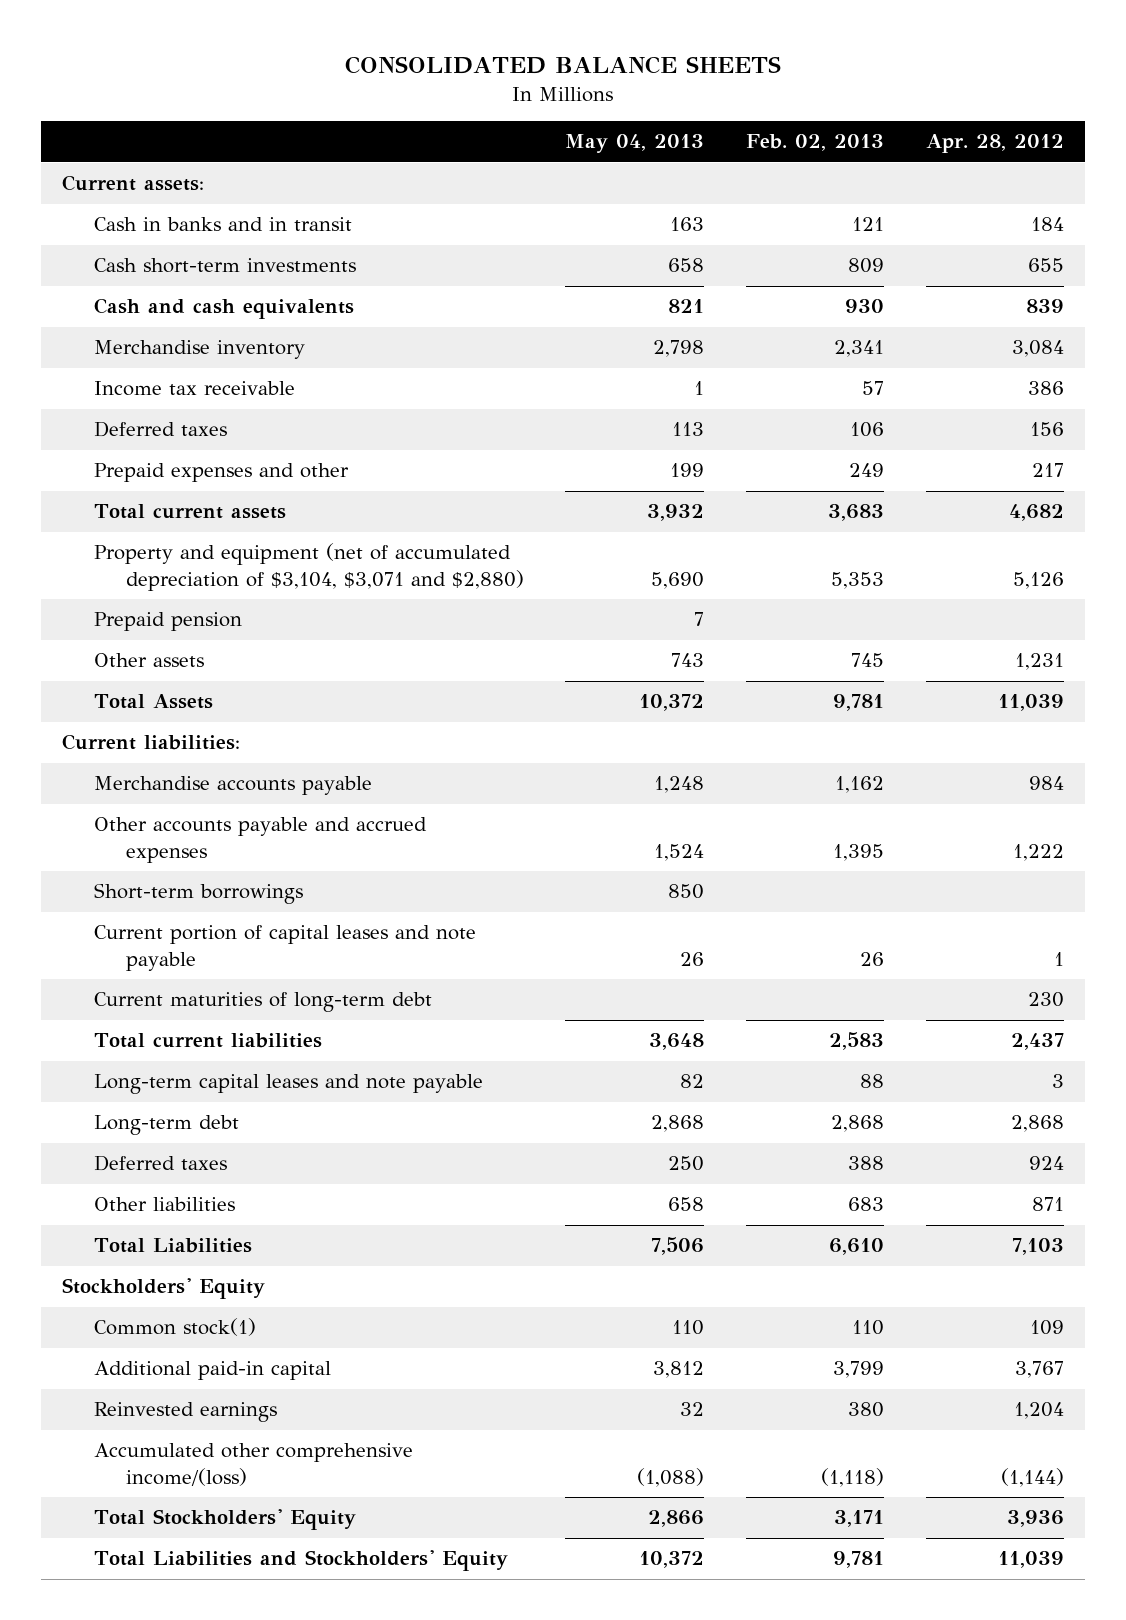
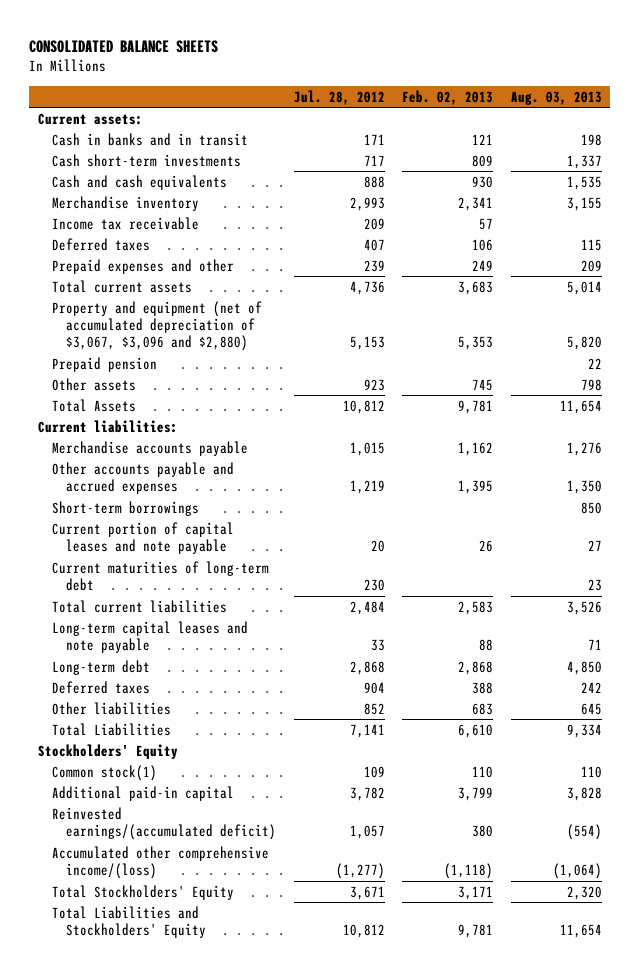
[565,134,705,154] May 04, 2013 -> none
[926,134,1065,154] Apr. 28, 2012 -> none
none -> [293,89,385,105] Jul. 28, 2012
none -> [510,90,602,105] Aug. 03, 2013
[93,543,524,591] Property and equipment (net of accumulated depreciation of $3,104, $3,071 and $2,880) -> [52,300,263,352] Property and equipment (net of accumulated depreciation of $3,067, $3,096 and $2,880)
[93,1402,277,1423] Reinvested earnings -> [52,806,277,841] Reinvested earnings/(accumulated deficit)

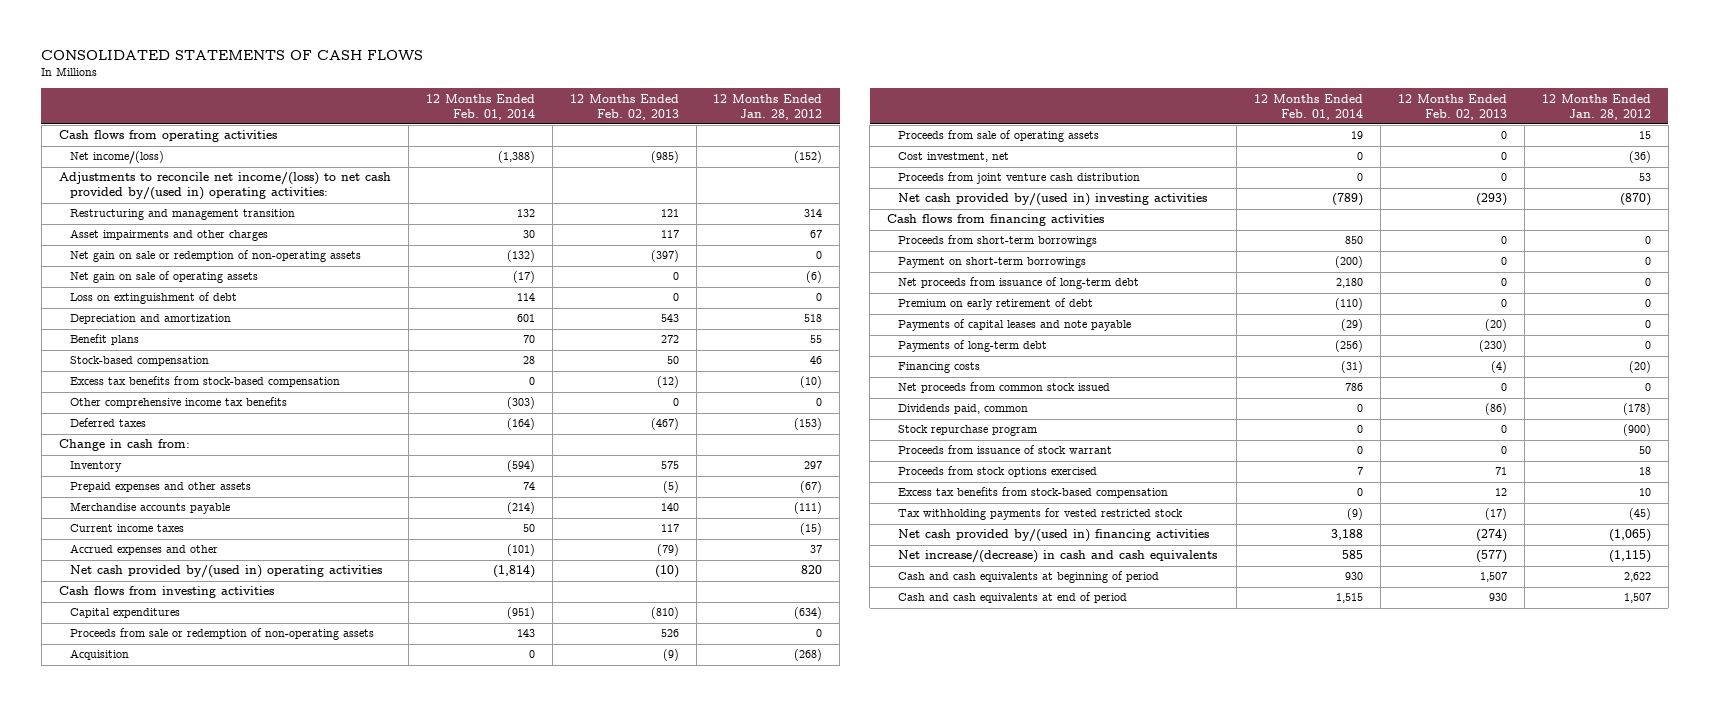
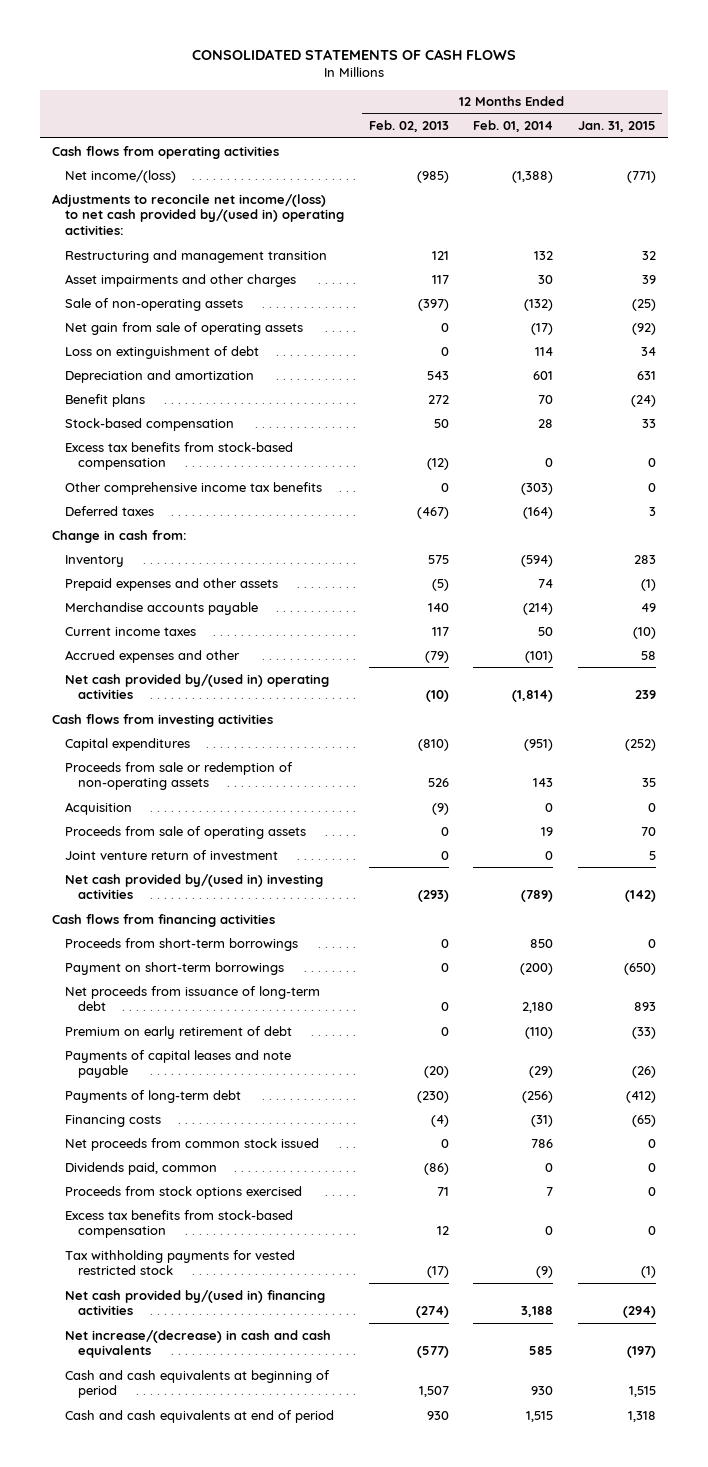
[713,93,823,120] 12 Months Ended Jan. 28, 2012 -> none
none -> [578,121,657,133] Jan. 31, 2015
[69,250,361,263] Net gain on sale or redemption of non-operating assets -> [64,297,243,311] Sale of non-operating assets
[69,271,258,284] Net gain on sale of operating assets -> [64,321,303,335] Net gain from sale of operating assets
[897,152,1009,163] Cost investment, net -> none
[897,172,1140,185] Proceeds from joint venture cash distribution -> none
none -> [64,849,278,860] Joint venture return of investment
[897,425,1037,437] Stock repurchase program -> none
[897,445,1112,455] Proceeds from issuance of stock warrant -> none

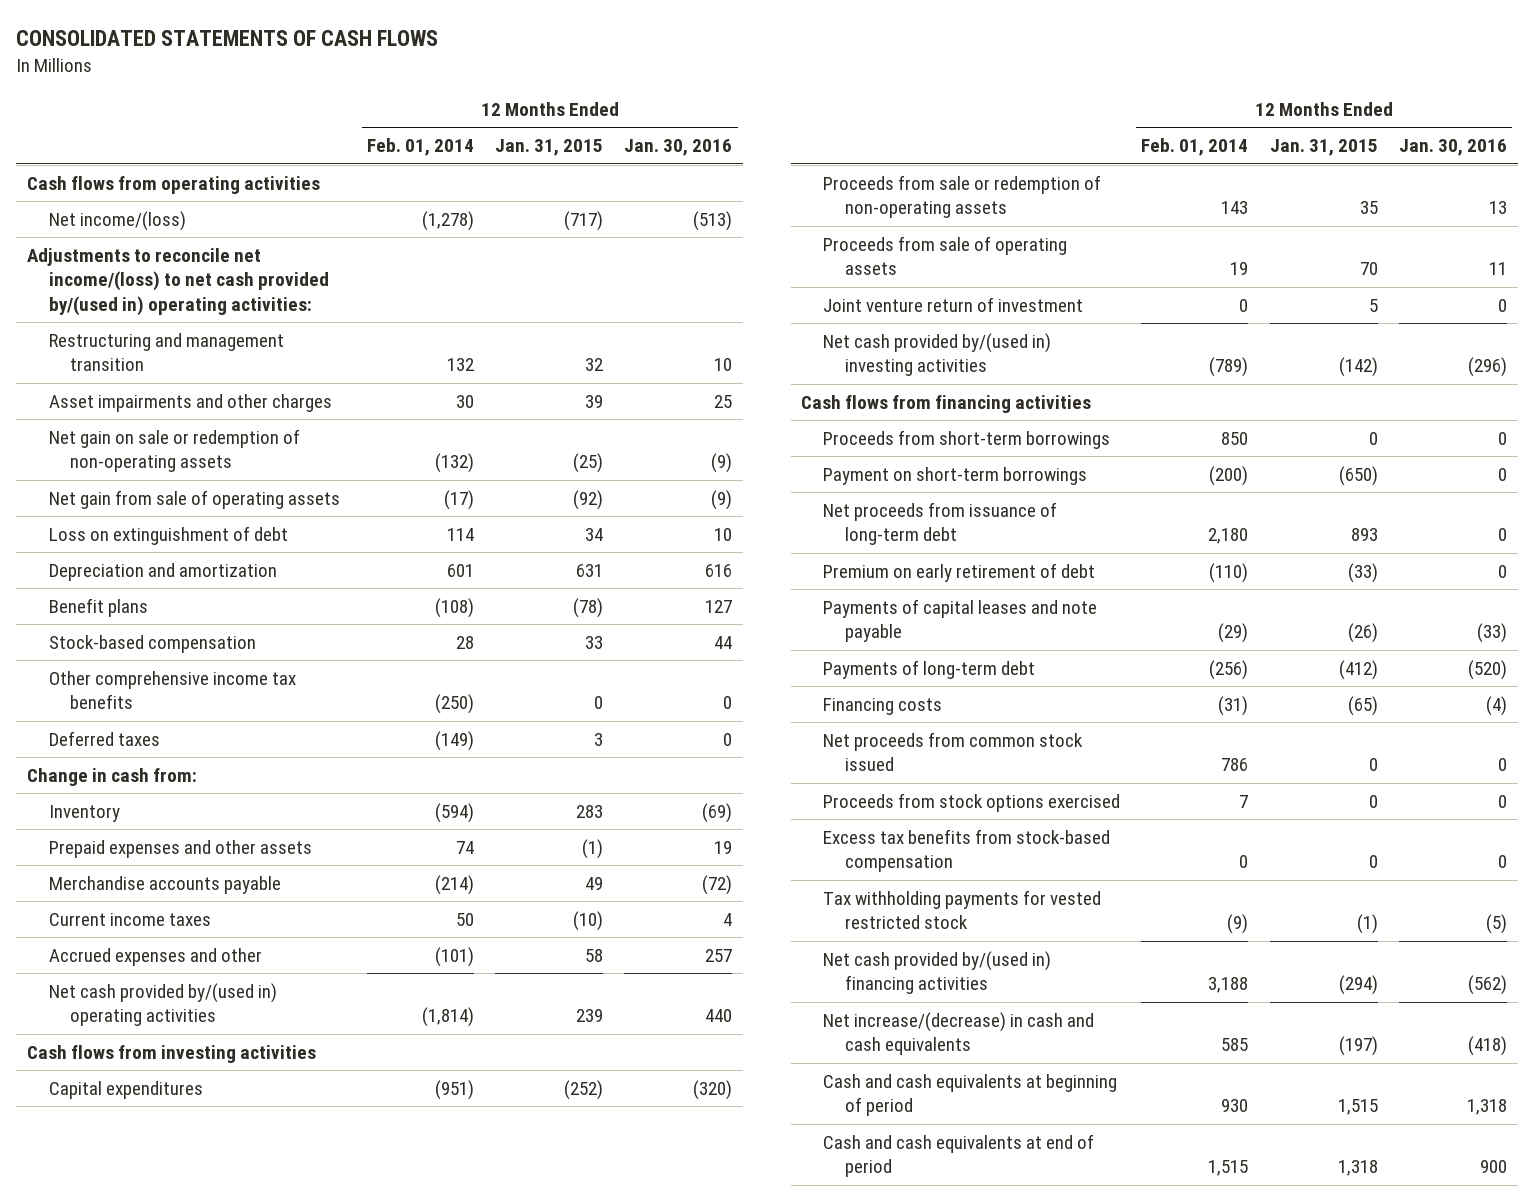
[368,120,449,133] Feb. 02, 2013 -> none
none -> [624,139,733,157] Jan. 30, 2016
[512,170,554,183] (1,388) -> [421,210,474,231] (1,278)
[627,170,657,183] (771) -> [564,210,604,231] (717)
[64,297,243,311] Sale of non-operating assets -> [48,428,300,473] Net gain on sale or redemption of non-operating assets
[538,394,554,404] 70 -> [434,597,474,618] (108)
[631,394,657,407] (24) -> [573,597,604,618] (78)
[64,441,293,471] Excess tax benefits from stock-based compensation -> none
[521,482,554,495] (303) -> [434,694,474,715] (250)
[523,506,554,519] (164) -> [434,730,474,751] (149)
[64,801,132,815] Acquisition -> none
[64,1161,217,1175] Dividends paid, common -> none

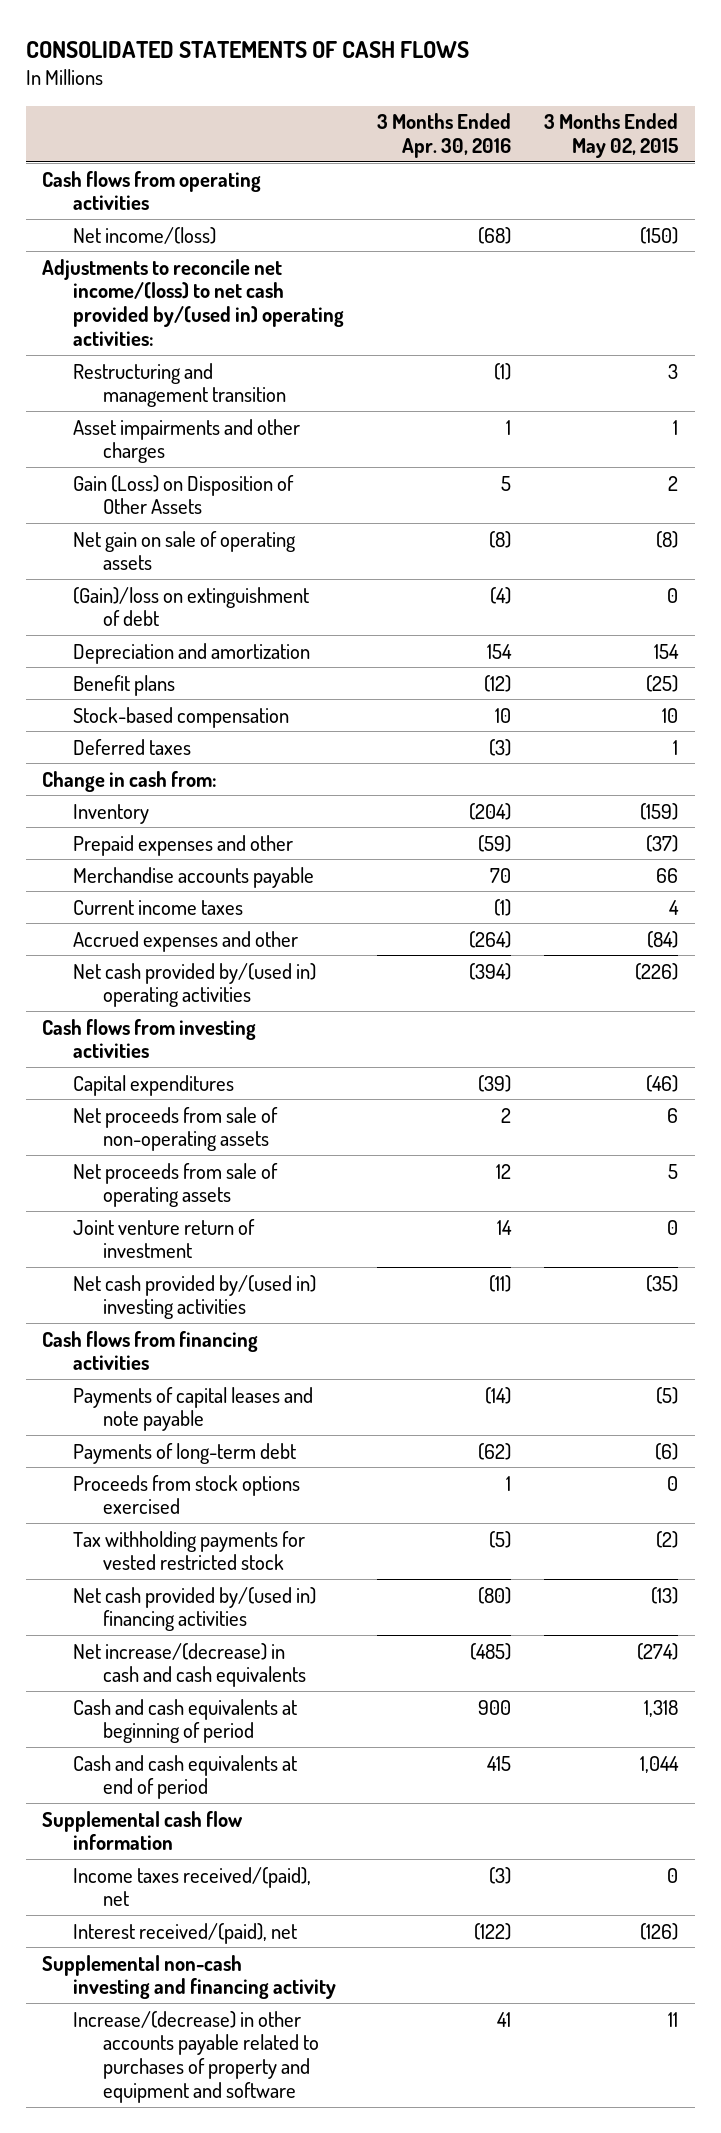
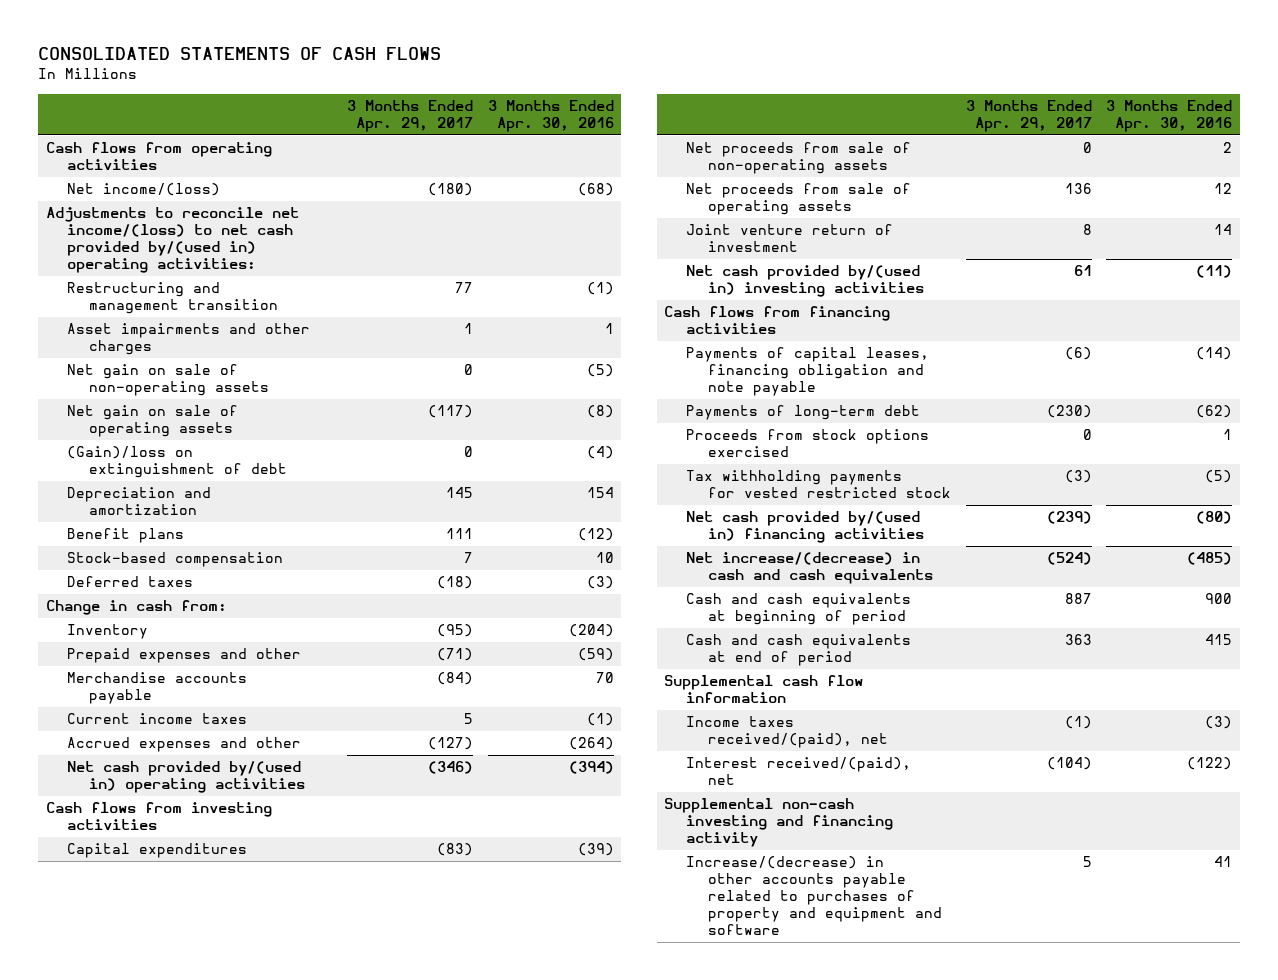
[544,113,679,159] 3 Months Ended May 02, 2015 -> none
none -> [347,100,474,133] 3 Months Ended Apr. 29, 2017
[72,474,294,515] Gain (Loss) on Disposition of Other Assets -> [67,364,270,397] Net gain on sale of non-operating assets
[500,475,511,491] 5 -> [586,364,614,378] (5)
[72,1386,313,1432] Payments of capital leases and note payable -> [685,347,929,397] Payments of capital leases, financing obligation and note payable

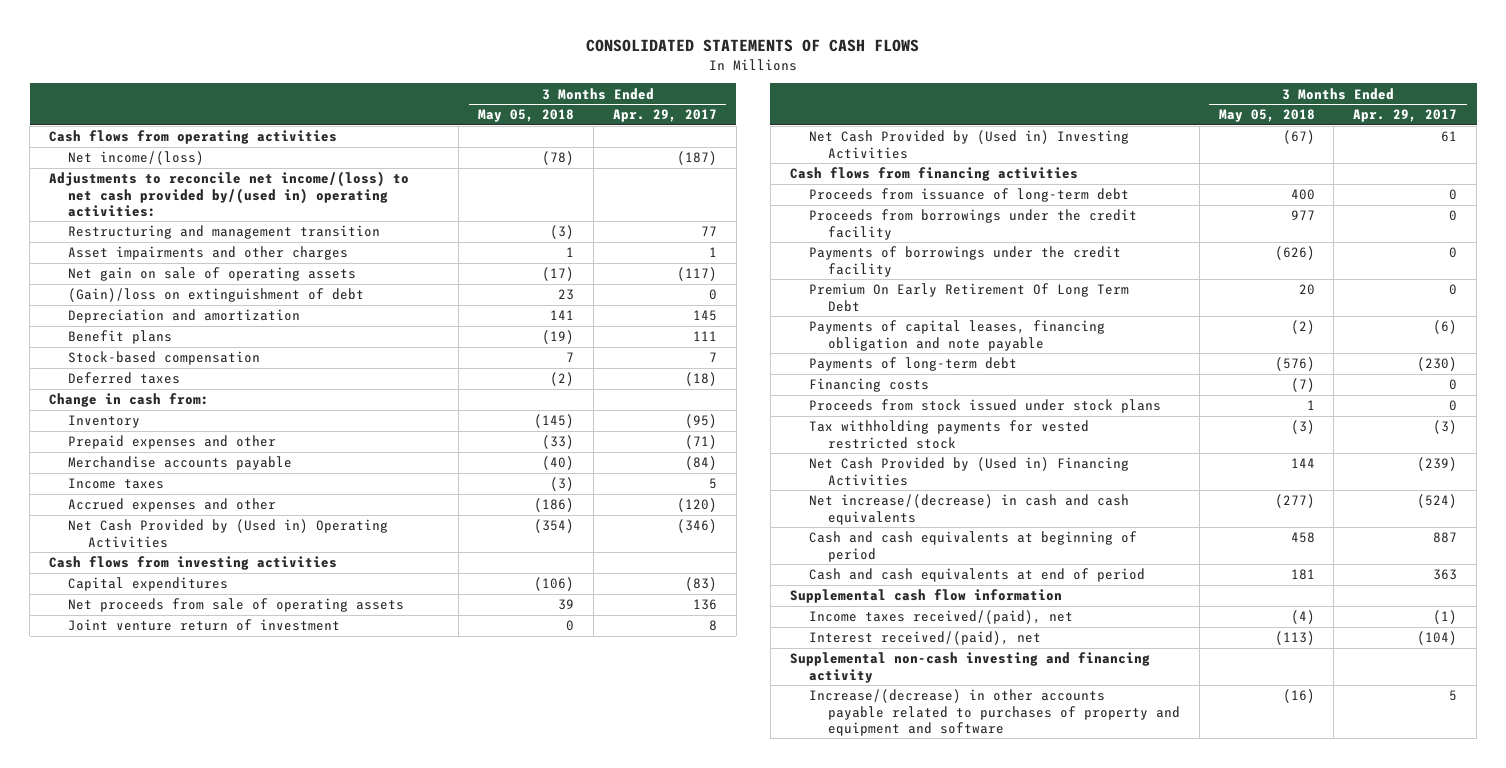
[487,100,614,133] 3 Months Ended Apr. 30, 2016 -> none
none -> [478,109,575,123] May 05, 2018
[428,183,474,197] (180) -> [676,151,717,166] (187)
[67,364,270,397] Net gain on sale of non-operating assets -> none
[67,713,248,725] Current income taxes -> [68,478,165,490] Income taxes
[428,737,474,751] (127) -> [676,498,717,513] (120)
[67,761,306,794] Net cash provided by/(used in) operating activities -> [68,519,389,548] Net Cash Provided by (Used in) Operating Activities
[685,142,911,175] Net proceeds from sale of non-operating assets -> none
[685,265,924,298] Net cash provided by/(used in) investing activities -> [808,130,1129,159] Net Cash Provided by (Used in) Investing Activities
none -> [808,188,1129,203] Proceeds from issuance of long-term debt
none -> [808,209,1137,240] Proceeds from borrowings under the credit facility
none -> [808,246,1121,277] Payments of borrowings under the credit facility
none -> [808,283,1129,312] Premium On Early Retirement Of Long Term Debt
[685,429,929,458] Proceeds from stock options exercised -> none
none -> [808,378,929,393] Financing costs
none -> [808,399,1161,414] Proceeds from stock issued under stock plans
[685,511,924,544] Net cash provided by/(used in) financing activities -> [808,457,1129,486] Net Cash Provided by (Used in) Financing Activities

